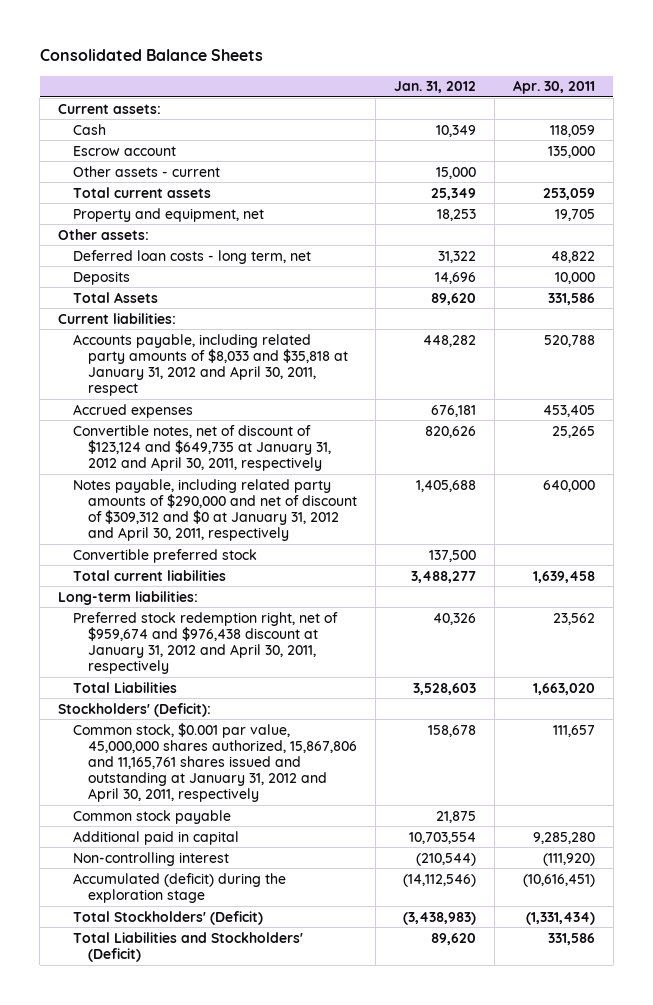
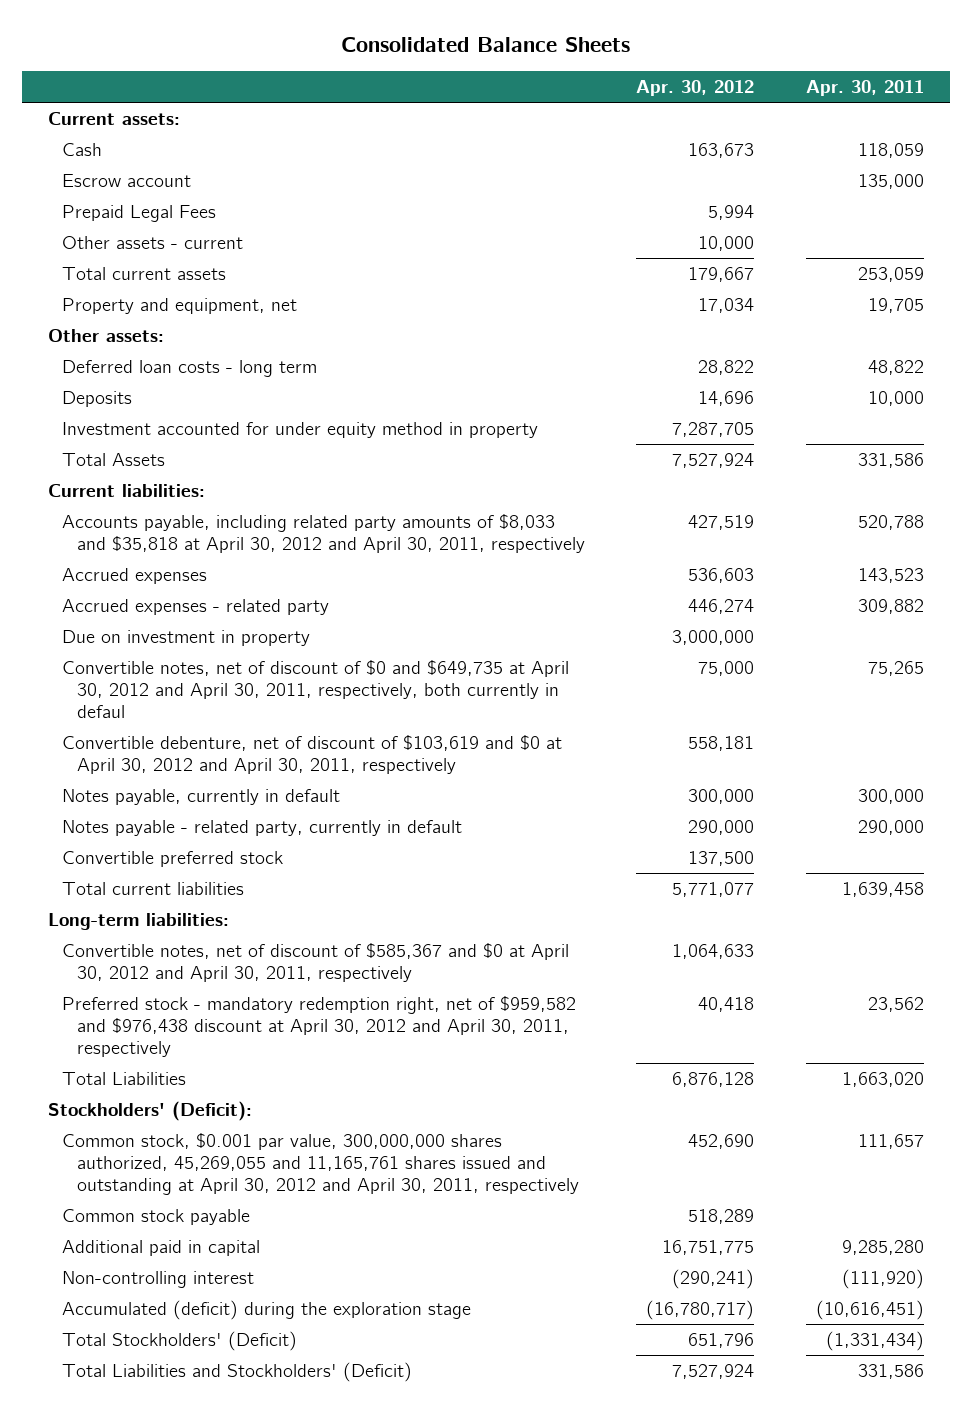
[393,81,476,94] Jan. 31, 2012 -> none
none -> [636,80,755,97] Apr. 30, 2012
none -> [62,205,217,223] Prepaid Legal Fees
[73,249,312,264] Deferred loan costs - long term, net -> [62,360,318,378] Deferred loan costs - long term
none -> [62,422,539,439] Investment accounted for under equity method in property
[73,478,358,542] Notes payable, including related party amounts of $290,000 and net of discount of $309,312 and $0 at January 31, 2012 and April 30, 2011, respectively -> none
[73,333,349,397] Accounts payable, including related party amounts of $8,033 and $35,818 at January 31, 2012 and April 30, 2011, respect -> [62,514,585,554] Accounts payable, including related party amounts of $8,033 and $35,818 at April 30, 2012 and April 30, 2011, respectively
[542,404,595,417] 453,405 -> [858,568,925,584] 143,523
none -> [62,599,330,616] Accrued expenses - related party
none -> [62,630,311,647] Due on investment in property
[73,424,332,472] Convertible notes, net of discount of $123,124 and $649,735 at January 31, 2012 and April 30, 2011, respectively -> [62,660,570,719] Convertible notes, net of discount of $0 and $649,735 at April 30, 2012 and April 30, 2011, respectively, both currently in defaul
[551,425,595,438] 25,265 -> [868,661,925,677] 75,265
none -> [62,735,563,775] Convertible debenture, net of discount of $103,619 and $0 at April 30, 2012 and April 30, 2011, respectively
none -> [62,789,341,806] Notes payable, currently in default
none -> [62,820,463,837] Notes payable - related party, currently in default
none -> [62,943,570,983] Convertible notes, net of discount of $585,367 and $0 at April 30, 2012 and April 30, 2011, respectively
[73,611,339,675] Preferred stock redemption right, net of $959,674 and $976,438 discount at January 31, 2012 and April 30, 2011, respectively -> [62,996,577,1058] Preferred stock - mandatory redemption right, net of $959,582 and $976,438 discount at April 30, 2012 and April 30, 2011, respectively
[73,722,358,803] Common stock, $0.001 par value, 45,000,000 shares authorized, 15,867,806 and 11,165,761 shares issued and outstanding at January 31, 2012 and April 30, 2011, respectively -> [62,1133,579,1196] Common stock, $0.001 par value, 300,000,000 shares authorized, 45,269,055 and 11,165,761 shares issued and outstanding at April 30, 2012 and April 30, 2011, respectively

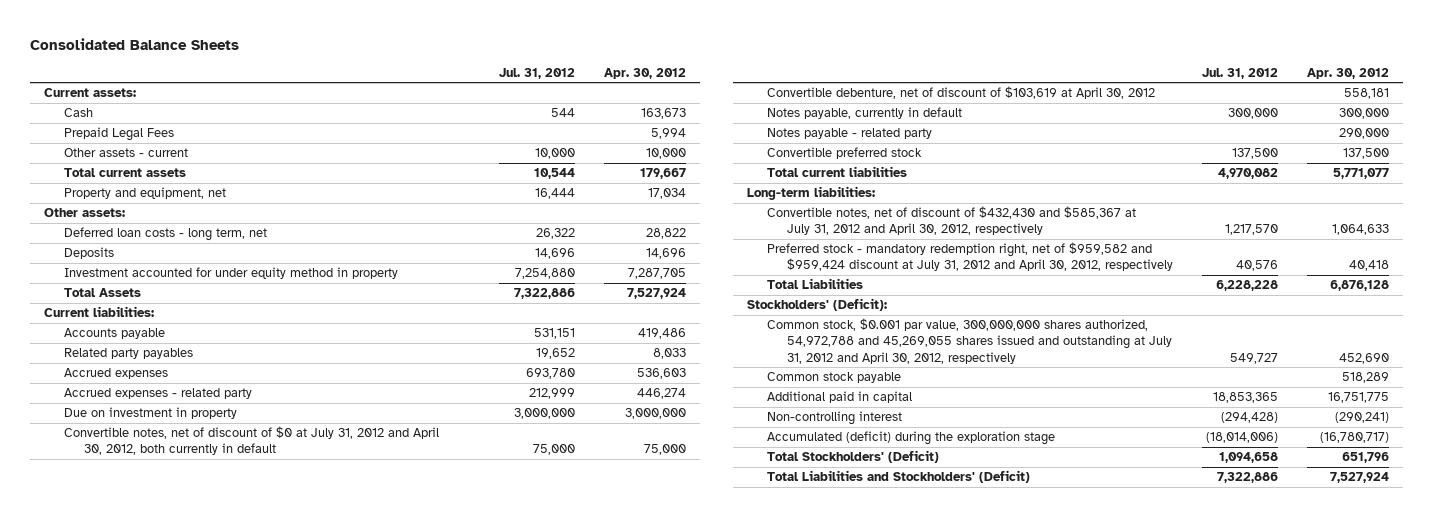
[806,80,925,97] Apr. 30, 2011 -> none
none -> [499,67,576,79] Jul. 31, 2012
[62,174,192,188] Escrow account -> none
[62,360,318,378] Deferred loan costs - long term -> [64,227,268,242] Deferred loan costs - long term, net
[62,514,585,554] Accounts payable, including related party amounts of $8,033 and $35,818 at April 30, 2012 and April 30, 2011, respectively -> none
none -> [64,328,166,340] Accounts payable
none -> [64,348,194,360] Related party payables
[62,660,570,719] Convertible notes, net of discount of $0 and $649,735 at April 30, 2012 and April 30, 2011, respectively, both currently in defaul -> [64,426,440,456] Convertible notes, net of discount of $0 at July 31, 2012 and April 30, 2012, both currently in default
[62,735,563,775] Convertible debenture, net of discount of $103,619 and $0 at April 30, 2012 and April 30, 2011, respectively -> [767,86,1156,100] Convertible debenture, net of discount of $103,619 at April 30, 2012
[62,820,463,837] Notes payable - related party, currently in default -> [767,128,933,140] Notes payable - related party
[62,943,570,983] Convertible notes, net of discount of $585,367 and $0 at April 30, 2012 and April 30, 2011, respectively -> [767,206,1137,236] Convertible notes, net of discount of $432,430 and $585,367 at July 31, 2012 and April 30, 2012, respectively
[62,996,577,1058] Preferred stock - mandatory redemption right, net of $959,582 and $976,438 discount at April 30, 2012 and April 30, 2011, respectively -> [767,242,1174,272] Preferred stock - mandatory redemption right, net of $959,582 and $959,424 discount at July 31, 2012 and April 30, 2012, respectively
[62,1133,579,1196] Common stock, $0.001 par value, 300,000,000 shares authorized, 45,269,055 and 11,165,761 shares issued and outstanding at April 30, 2012 and April 30, 2011, respectively -> [767,318,1173,364] Common stock, $0.001 par value, 300,000,000 shares authorized, 54,972,788 and 45,269,055 shares issued and outstanding at July 31, 2012 and April 30, 2012, respectively

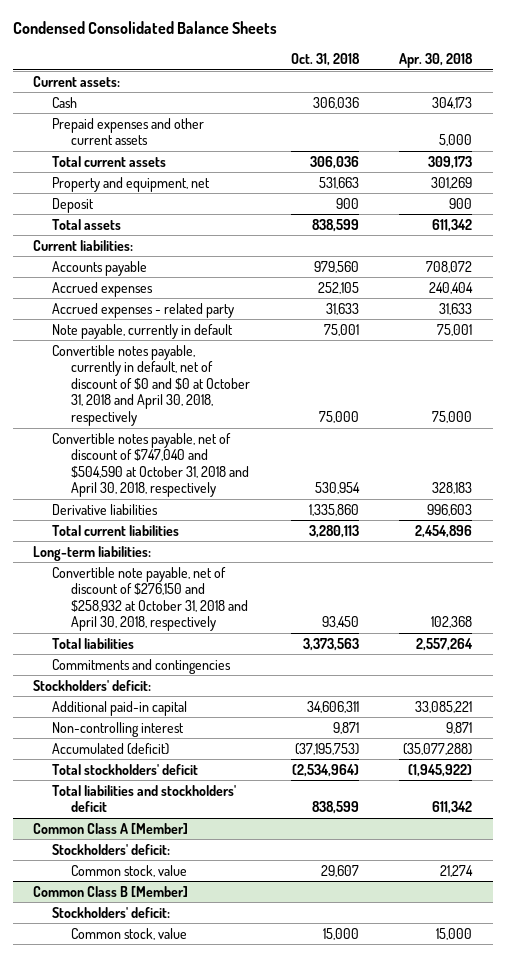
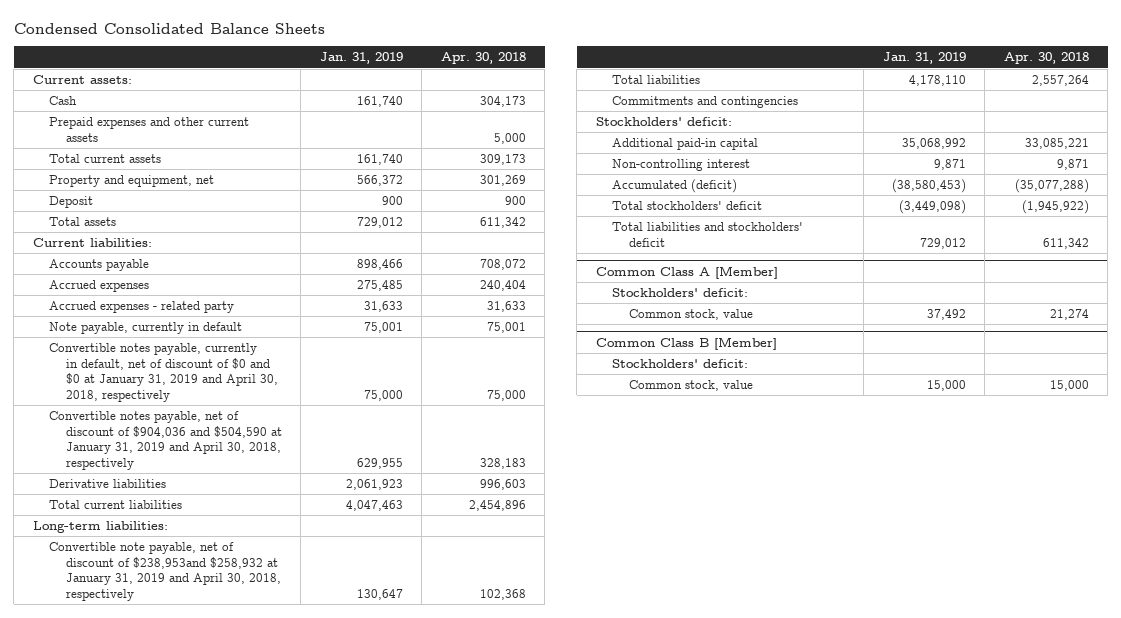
[290,53,360,67] Oct. 31, 2018 -> none
none -> [319,52,403,65] Jan. 31, 2019
[51,344,250,427] Convertible notes payable, currently in default, net of discount of $0 and $0 at October 31, 2018 and April 30, 2018, respectively -> [49,343,278,402] Convertible notes payable, currently in default, net of discount of $0 and $0 at January 31, 2019 and April 30, 2018, respectively
[51,432,249,498] Convertible notes payable, net of discount of $747,040 and $504,590 at October 31, 2018 and April 30, 2018, respectively -> [49,411,282,470] Convertible notes payable, net of discount of $904,036 and $504,590 at January 31, 2019 and April 30, 2018, respectively
[51,566,248,632] Convertible note payable, net of discount of $276,150 and $258,932 at October 31, 2018 and April 30, 2018, respectively -> [49,542,281,601] Convertible note payable, net of discount of $238,953and $258,932 at January 31, 2019 and April 30, 2018, respectively

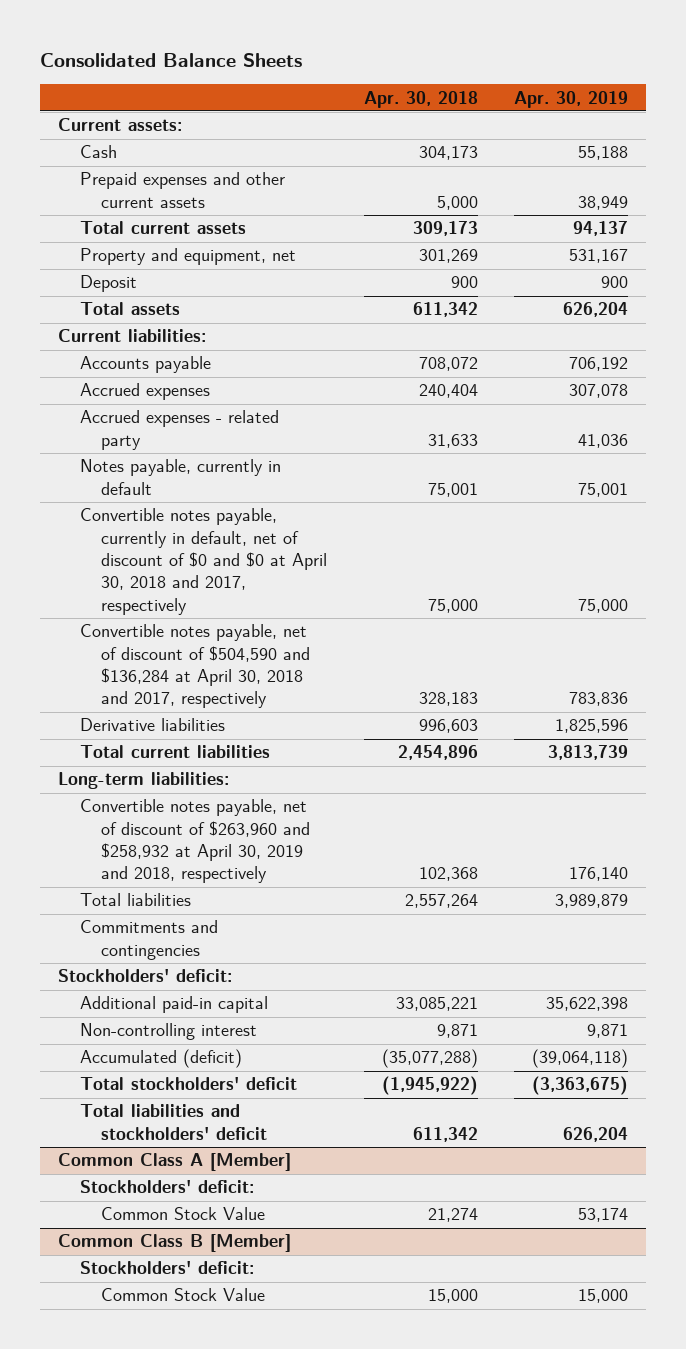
[13,22,325,34] Condensed Consolidated Balance Sheets -> [40,53,303,68] Consolidated Balance Sheets
[319,52,403,65] Jan. 31, 2019 -> none
none -> [513,90,628,108] Apr. 30, 2019
[49,322,243,335] Note payable, currently in default -> [79,459,281,495] Notes payable, currently in default
[49,343,278,402] Convertible notes payable, currently in default, net of discount of $0 and $0 at January 31, 2019 and April 30, 2018, respectively -> [79,508,328,615] Convertible notes payable, currently in default, net of discount of $0 and $0 at April 30, 2018 and 2017, respectively
[49,411,282,470] Convertible notes payable, net of discount of $904,036 and $504,590 at January 31, 2019 and April 30, 2018, respectively -> [79,624,311,709] Convertible notes payable, net of discount of $504,590 and $136,284 at April 30, 2018 and 2017, respectively
[49,542,281,601] Convertible note payable, net of discount of $238,953and $258,932 at January 31, 2019 and April 30, 2018, respectively -> [79,799,311,884] Convertible notes payable, net of discount of $263,960 and $258,932 at April 30, 2019 and 2018, respectively
[628,309,753,321] Common stock, value -> [101,1207,266,1221] Common Stock Value
[628,380,753,392] Common stock, value -> [101,1288,266,1302] Common Stock Value

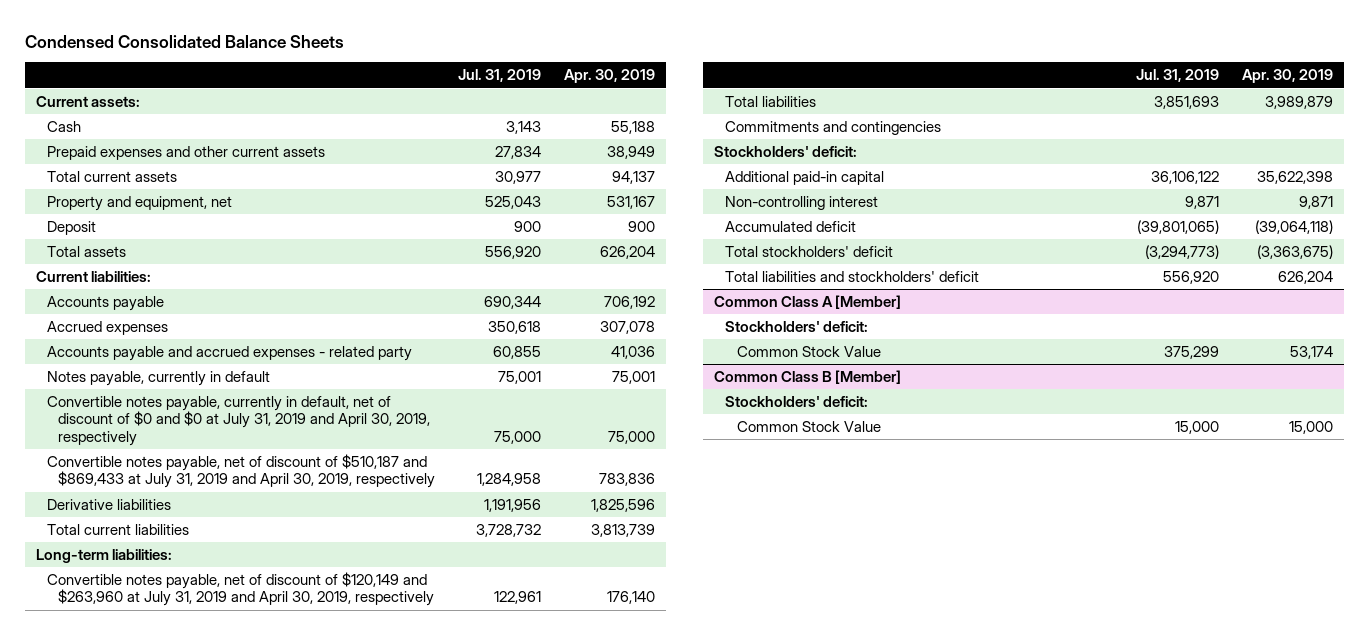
[40,53,303,68] Consolidated Balance Sheets -> [24,34,344,48] Condensed Consolidated Balance Sheets
[363,90,478,108] Apr. 30, 2018 -> none
none -> [457,69,541,83] Jul. 31, 2019
[79,410,279,450] Accrued expenses - related party -> [47,346,413,362] Accounts payable and accrued expenses - related party
[79,508,328,615] Convertible notes payable, currently in default, net of discount of $0 and $0 at April 30, 2018 and 2017, respectively -> [47,396,431,446] Convertible notes payable, currently in default, net of discount of $0 and $0 at July 31, 2019 and April 30, 2019, respectively
[79,624,311,709] Convertible notes payable, net of discount of $504,590 and $136,284 at April 30, 2018 and 2017, respectively -> [47,454,436,489] Convertible notes payable, net of discount of $510,187 and $869,433 at July 31, 2019 and April 30, 2019, respectively
[79,799,311,884] Convertible notes payable, net of discount of $263,960 and $258,932 at April 30, 2019 and 2018, respectively -> [47,572,435,607] Convertible notes payable, net of discount of $120,149 and $263,960 at July 31, 2019 and April 30, 2019, respectively
[79,1049,242,1069] Accumulated (deficit) -> [725,221,857,233] Accumulated deficit

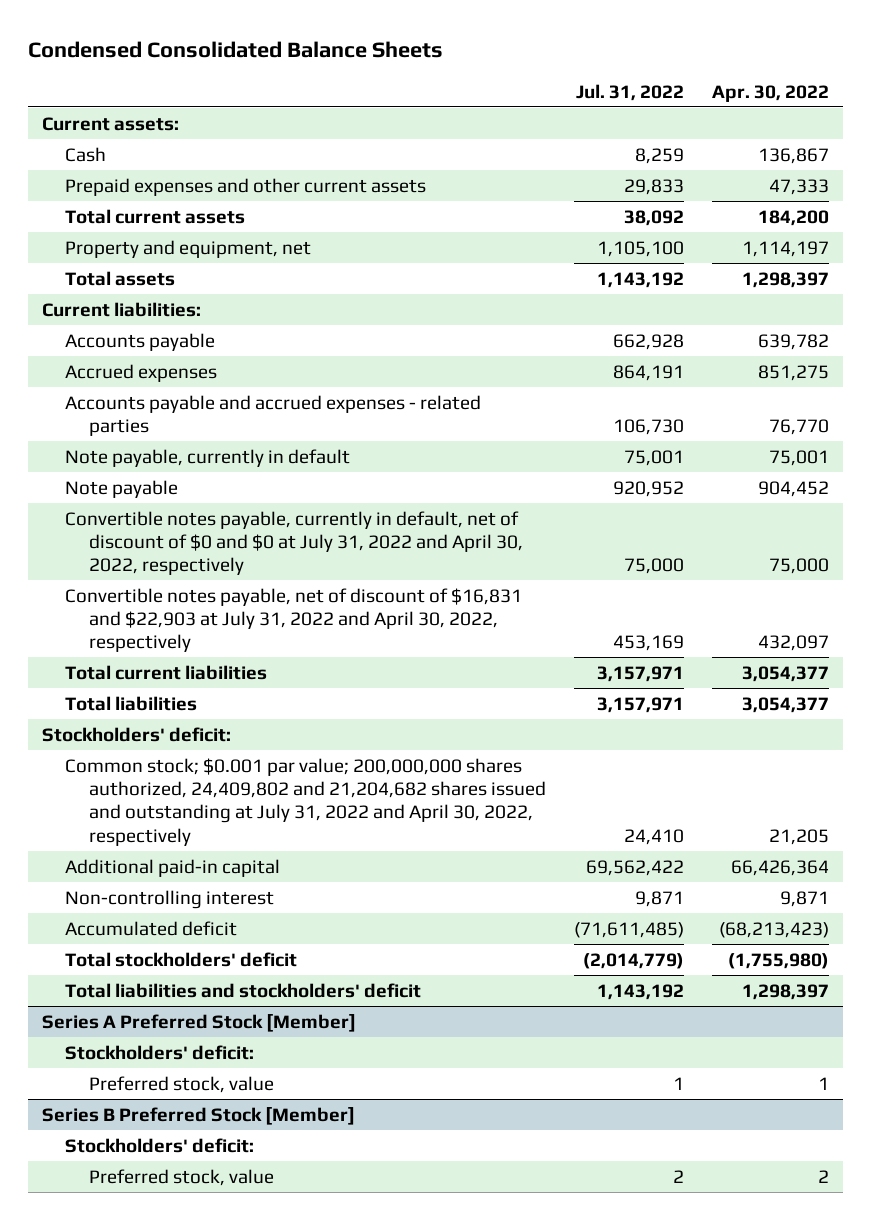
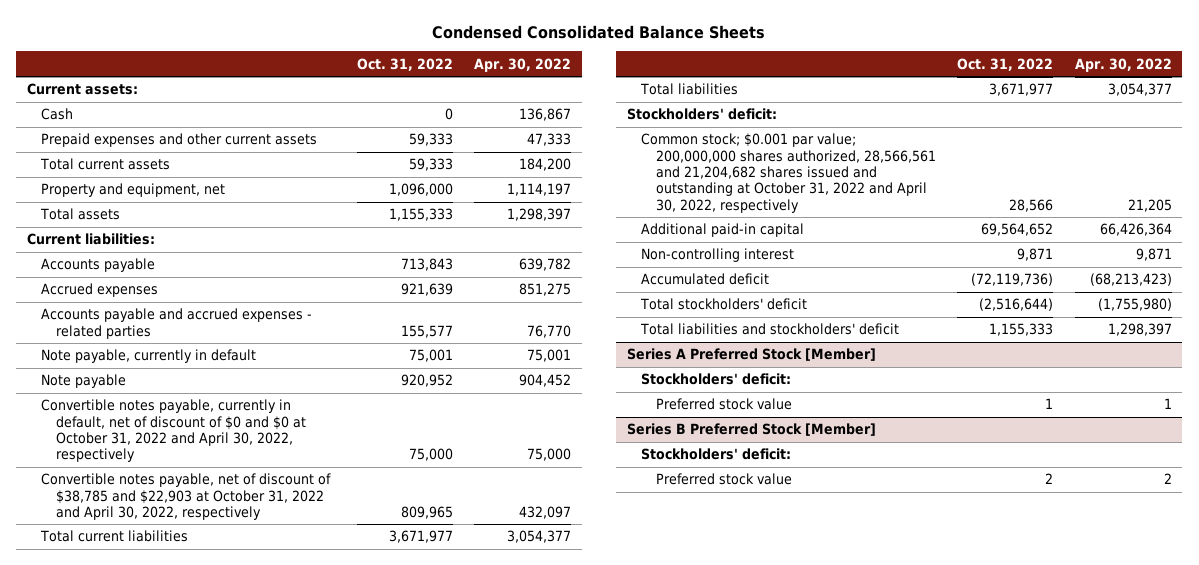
[576,83,685,101] Jul. 31, 2022 -> none
none -> [357,57,454,71] Oct. 31, 2022
[65,510,523,576] Convertible notes payable, currently in default, net of discount of $0 and $0 at July 31, 2022 and April 30, 2022, respectively -> [41,399,306,463] Convertible notes payable, currently in default, net of discount of $0 and $0 at October 31, 2022 and April 30, 2022, respectively
[65,587,523,653] Convertible notes payable, net of discount of $16,831 and $22,903 at July 31, 2022 and April 30, 2022, respectively -> [41,473,332,521] Convertible notes payable, net of discount of $38,785 and $22,903 at October 31, 2022 and April 30, 2022, respectively
[65,757,546,846] Common stock; $0.001 par value; 200,000,000 shares authorized, 24,409,802 and 21,204,682 shares issued and outstanding at July 31, 2022 and April 30, 2022, respectively -> [641,133,936,213] Common stock; $0.001 par value; 200,000,000 shares authorized, 28,566,561 and 21,204,682 shares issued and outstanding at October 31, 2022 and April 30, 2022, respectively
[88,1075,274,1093] Preferred stock, value -> [655,398,792,411] Preferred stock value
[88,1168,274,1186] Preferred stock, value -> [655,473,792,486] Preferred stock value

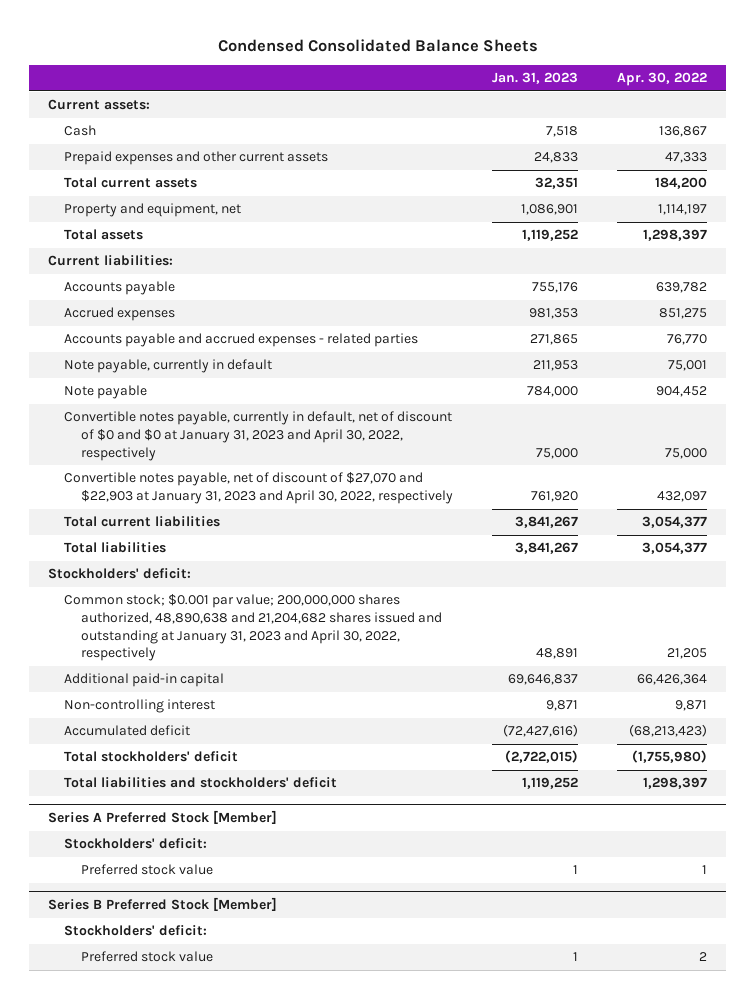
[357,57,454,71] Oct. 31, 2022 -> none
none -> [491,72,578,85] Jan. 31, 2023
[41,399,306,463] Convertible notes payable, currently in default, net of discount of $0 and $0 at October 31, 2022 and April 30, 2022, respectively -> [64,411,453,461] Convertible notes payable, currently in default, net of discount of $0 and $0 at January 31, 2023 and April 30, 2022, respectively
[41,473,332,521] Convertible notes payable, net of discount of $38,785 and $22,903 at October 31, 2022 and April 30, 2022, respectively -> [64,472,453,505] Convertible notes payable, net of discount of $27,070 and $22,903 at January 31, 2023 and April 30, 2022, respectively
[641,133,936,213] Common stock; $0.001 par value; 200,000,000 shares authorized, 28,566,561 and 21,204,682 shares issued and outstanding at October 31, 2022 and April 30, 2022, respectively -> [64,594,442,662] Common stock; $0.001 par value; 200,000,000 shares authorized, 48,890,638 and 21,204,682 shares issued and outstanding at January 31, 2023 and April 30, 2022, respectively

